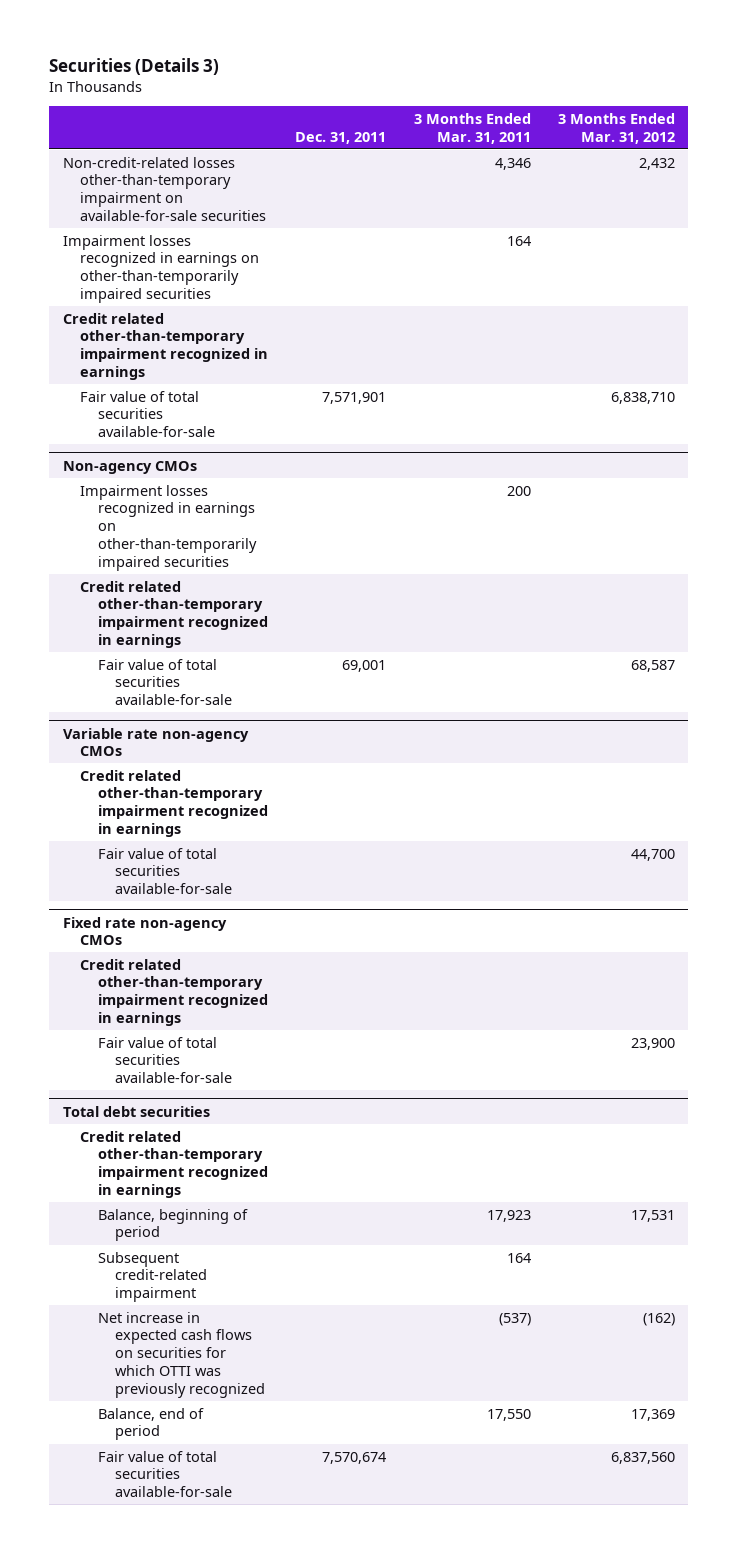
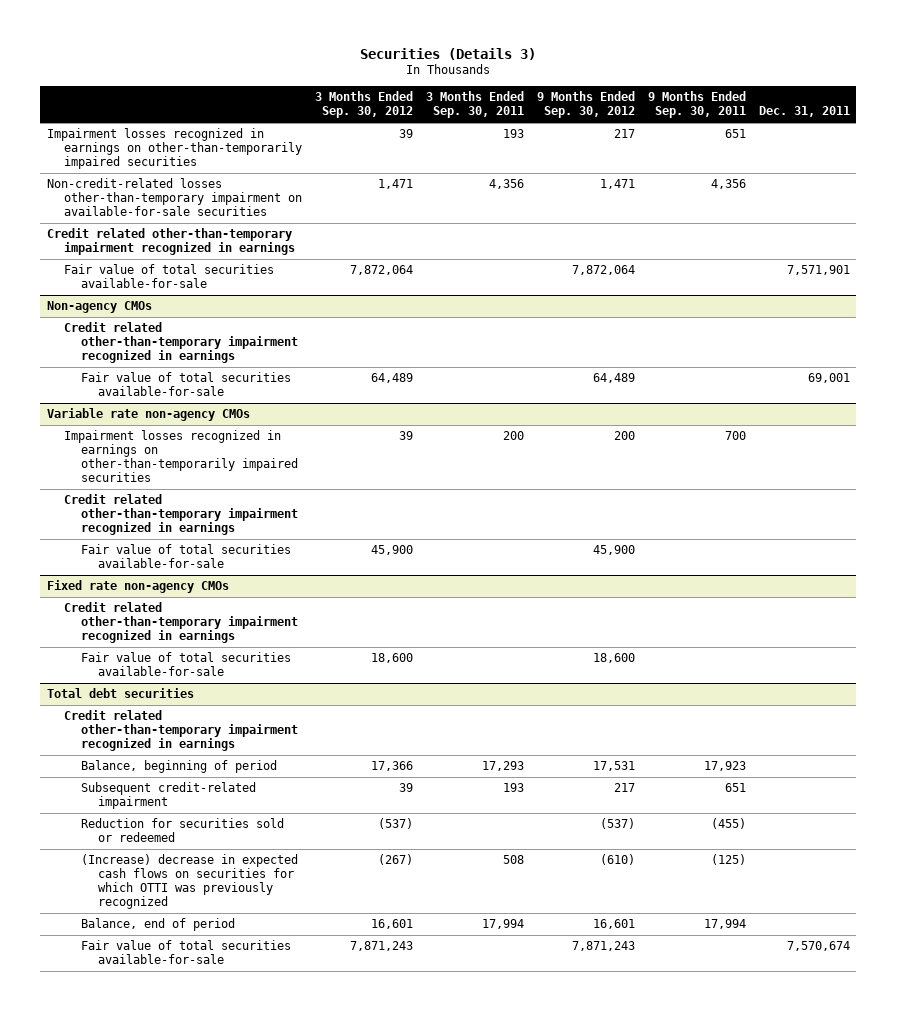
[413,113,531,144] 3 Months Ended Mar. 31, 2011 -> none
[557,113,675,144] 3 Months Ended Mar. 31, 2012 -> none
none -> [314,91,413,119] 3 Months Ended Sep. 30, 2012
none -> [425,91,524,119] 3 Months Ended Sep. 30, 2011
none -> [536,91,635,119] 9 Months Ended Sep. 30, 2012
none -> [647,91,746,119] 9 Months Ended Sep. 30, 2011
[62,156,267,221] Non-credit-related losses other-than-temporary impairment on available-for-sale securities -> [46,178,303,217] Non-credit-related losses other-than-temporary impairment on available-for-sale securities
[80,484,257,571] Impairment losses recognized in earnings on other-than-temporarily impaired securities -> none
none -> [64,430,299,483] Impairment losses recognized in earnings on other-than-temporarily impaired securities
none -> [81,818,285,843] Reduction for securities sold or redeemed
[97,1311,266,1398] Net increase in expected cash flows on securities for which OTTI was previously recognized -> [81,854,299,910] (Increase) decrease in expected cash flows on securities for which OTTI was previously recognized

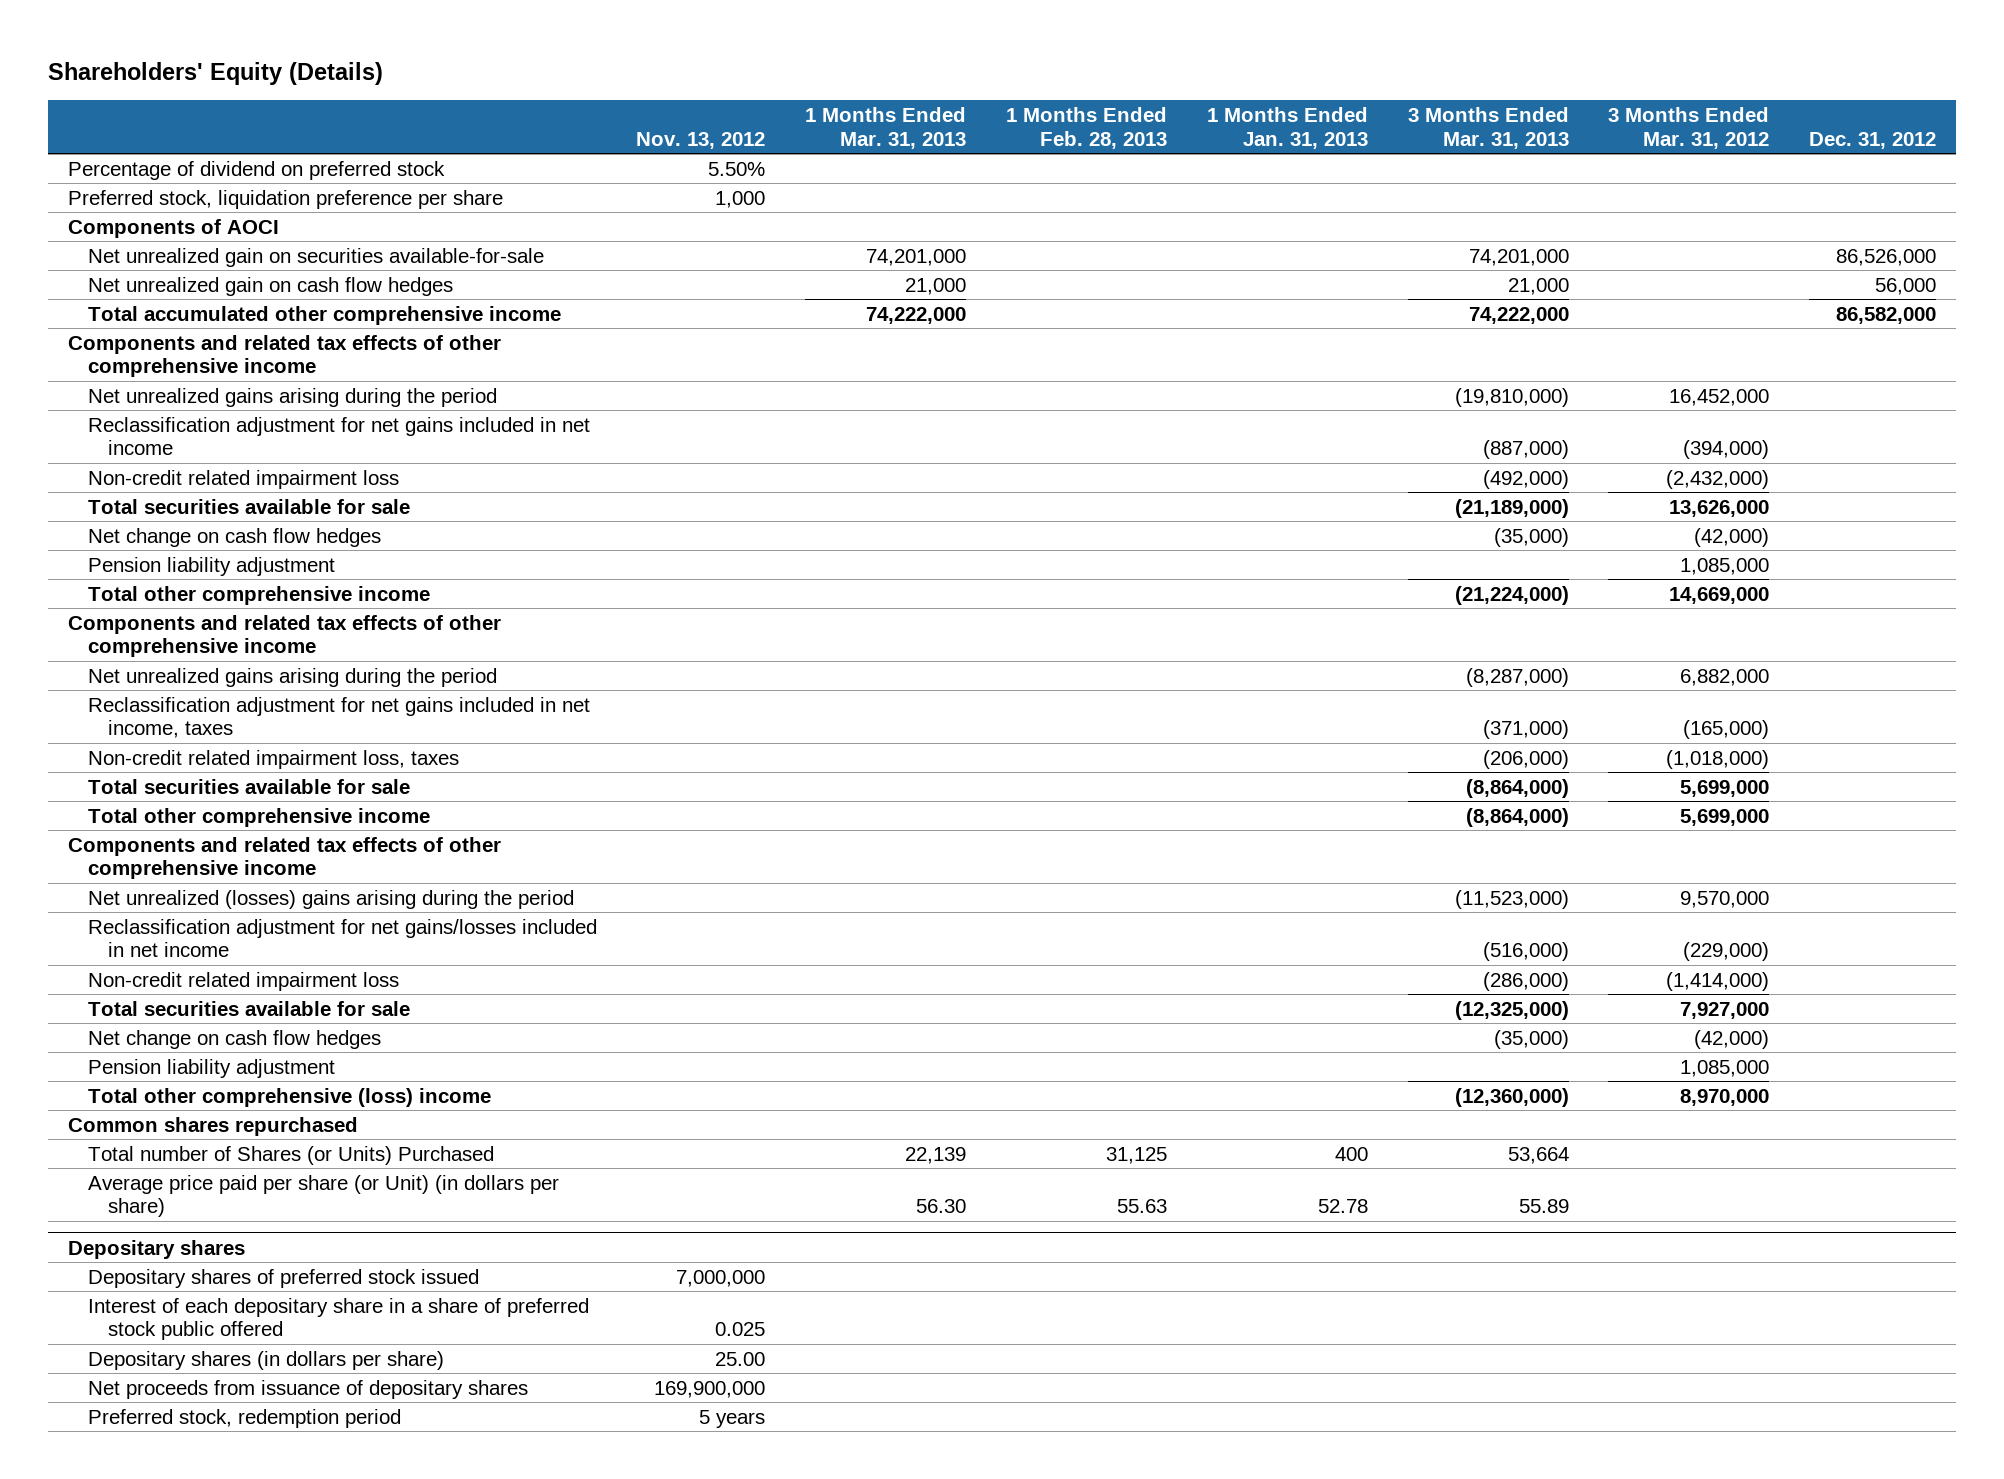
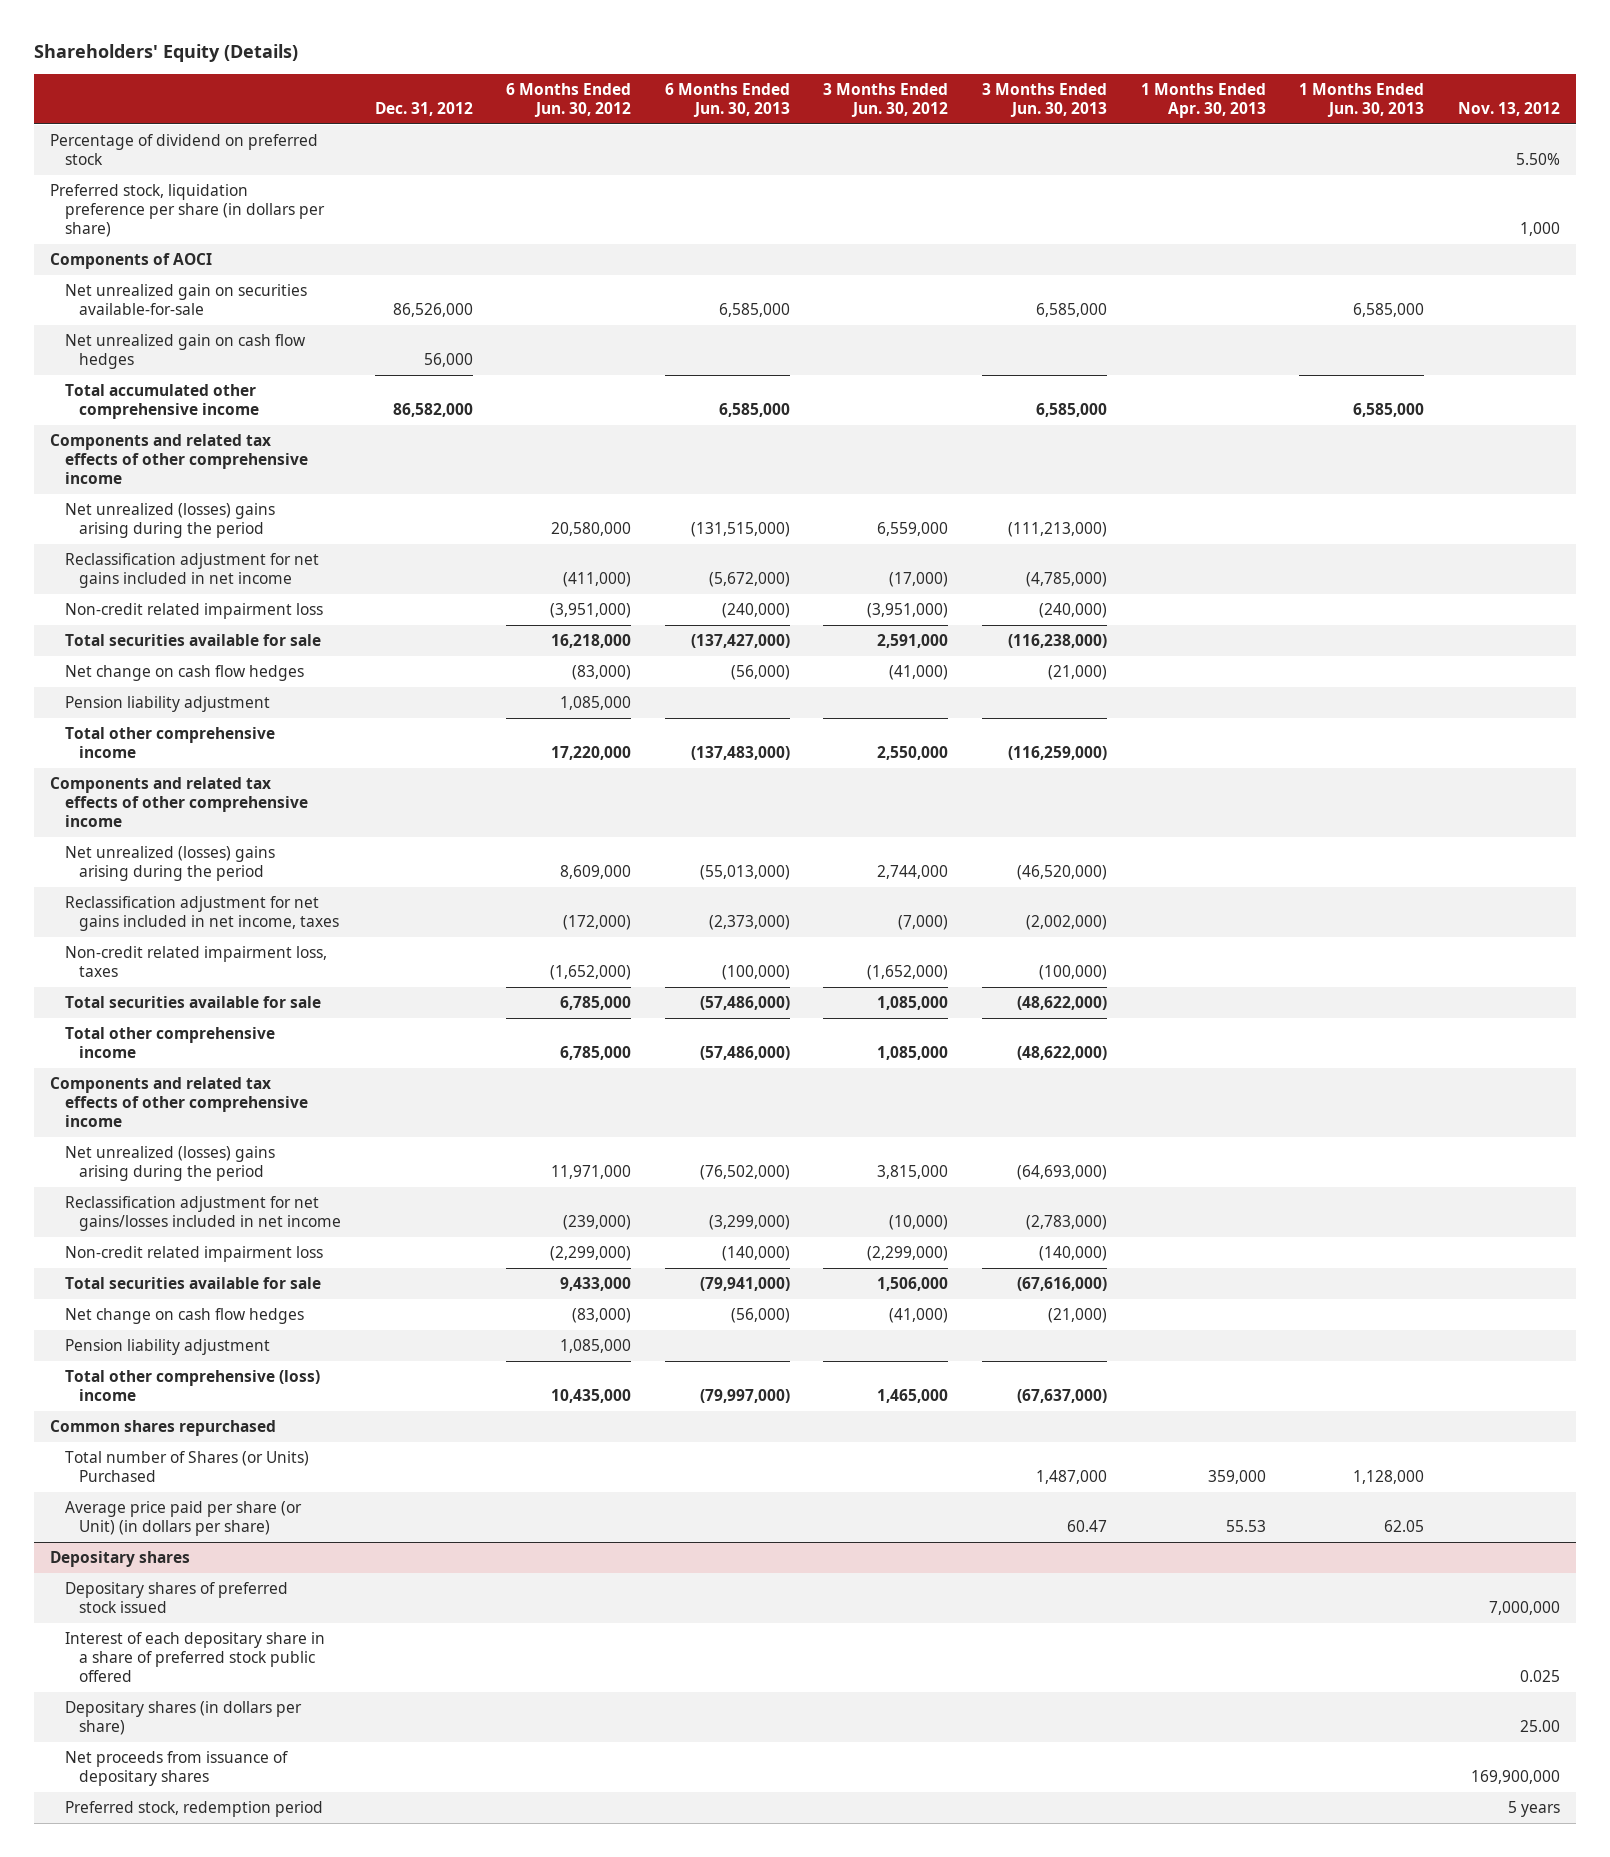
[805,106,967,149] 1 Months Ended Mar. 31, 2013 -> none
[1006,106,1168,149] 1 Months Ended Feb. 28, 2013 -> none
[1206,106,1368,149] 1 Months Ended Jan. 31, 2013 -> none
[1407,106,1569,149] 3 Months Ended Mar. 31, 2013 -> none
[1608,106,1770,149] 3 Months Ended Mar. 31, 2012 -> none
none -> [506,82,632,117] 6 Months Ended Jun. 30, 2012
none -> [664,82,790,117] 6 Months Ended Jun. 30, 2013
none -> [823,82,949,117] 3 Months Ended Jun. 30, 2012
none -> [982,82,1108,117] 3 Months Ended Jun. 30, 2013
none -> [1140,82,1266,118] 1 Months Ended Apr. 30, 2013
none -> [1299,82,1425,117] 1 Months Ended Jun. 30, 2013
[67,189,503,209] Preferred stock, liquidation preference per share -> [50,184,325,238] Preferred stock, liquidation preference per share (in dollars per share)
[87,387,497,407] Net unrealized gains arising during the period -> [64,503,275,539] Net unrealized (losses) gains arising during the period
[87,667,497,687] Net unrealized gains arising during the period -> [64,846,275,882] Net unrealized (losses) gains arising during the period

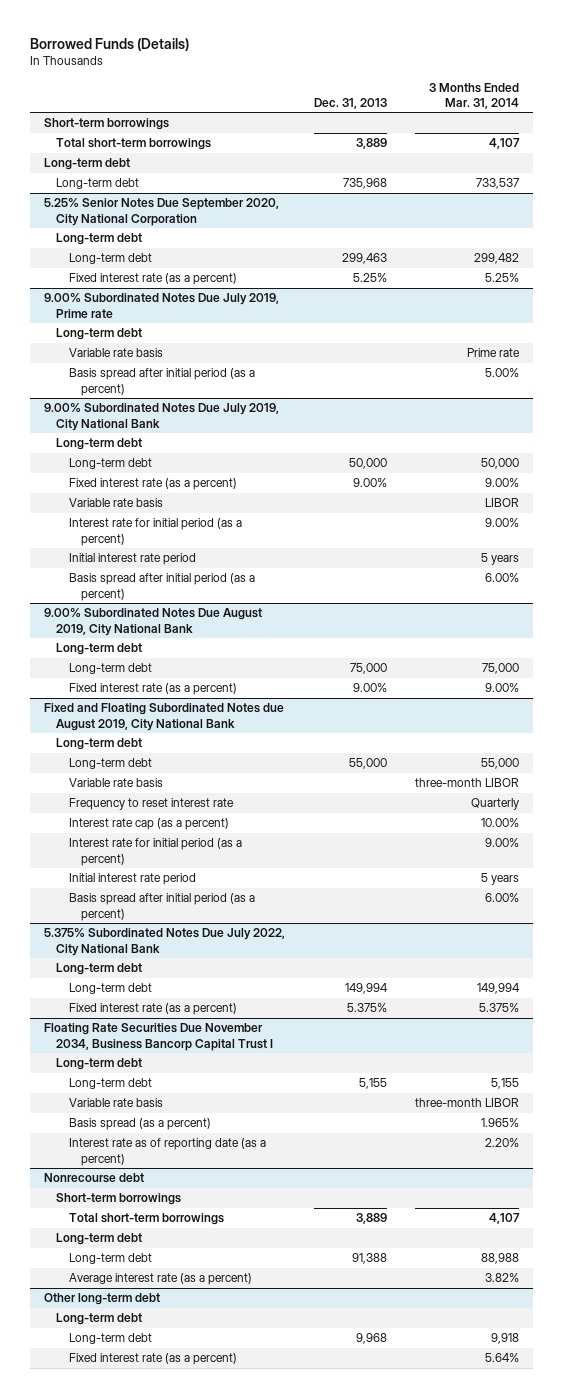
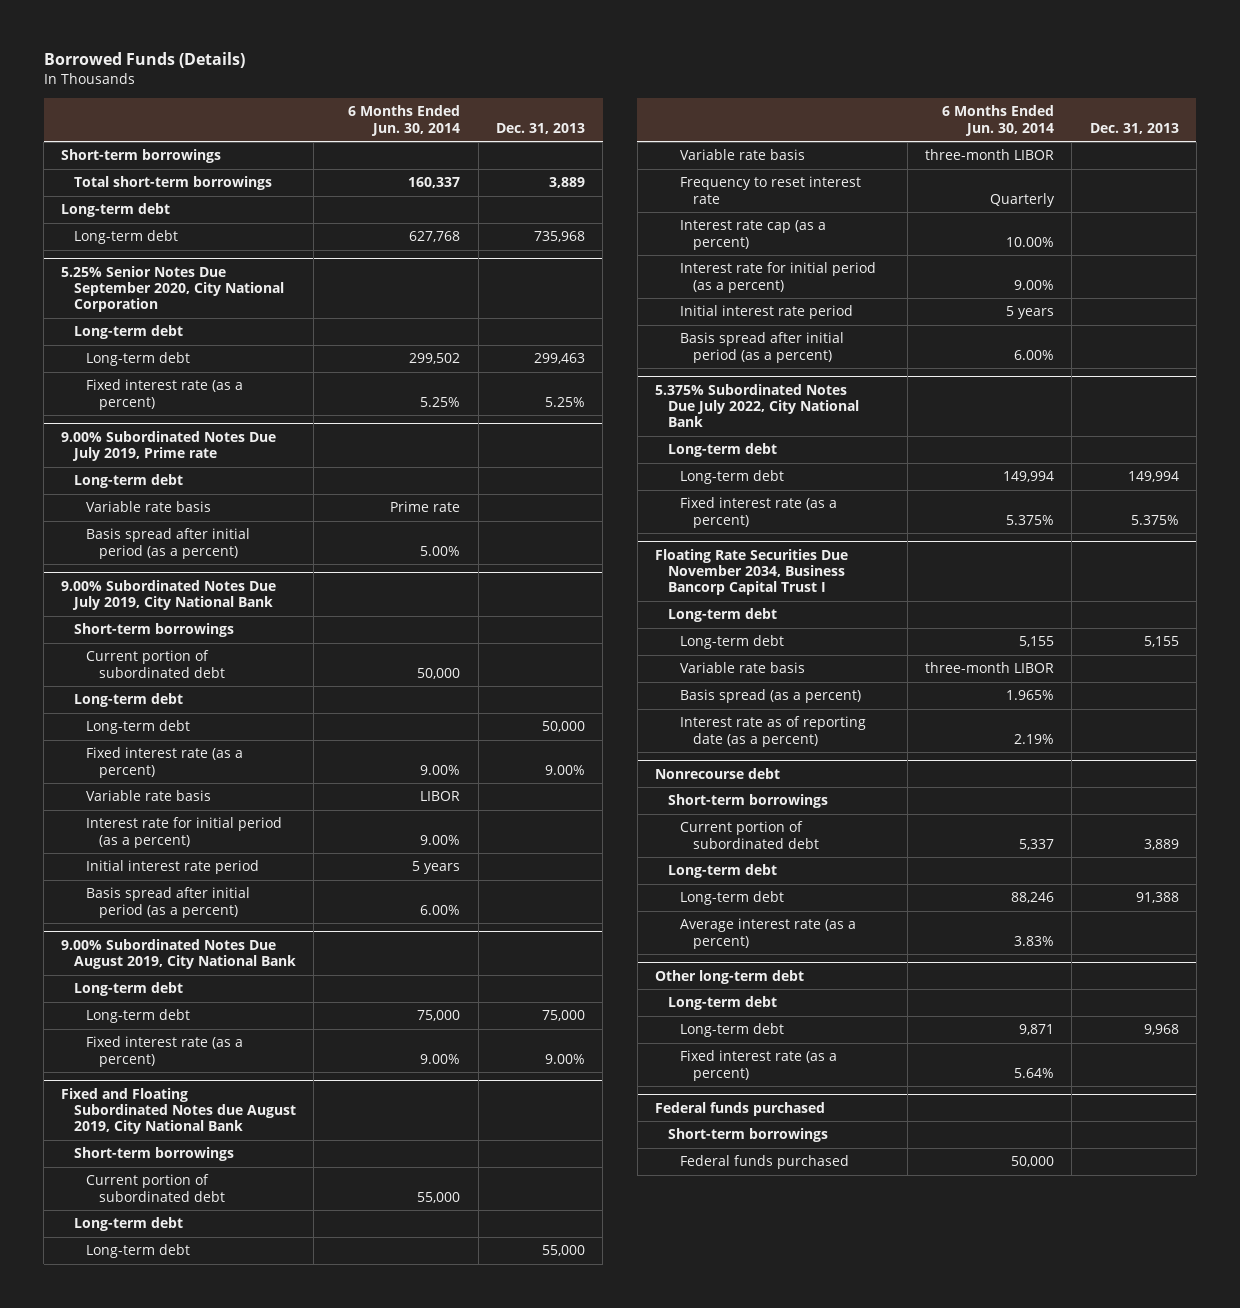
[428,82,519,109] 3 Months Ended Mar. 31, 2014 -> none
none -> [348,105,461,136] 6 Months Ended Jun. 30, 2014
none -> [73,623,234,638] Short-term borrowings
none -> [86,650,226,678] Current portion of subordinated debt
none -> [73,1147,234,1162] Short-term borrowings
none -> [86,1174,226,1202] Current portion of subordinated debt
[68,1213,224,1226] Total short-term borrowings -> [680,821,819,849] Current portion of subordinated debt
none -> [655,1101,826,1116] Federal funds purchased
none -> [667,1128,828,1143] Short-term borrowings
none -> [680,1155,850,1170] Federal funds purchased

